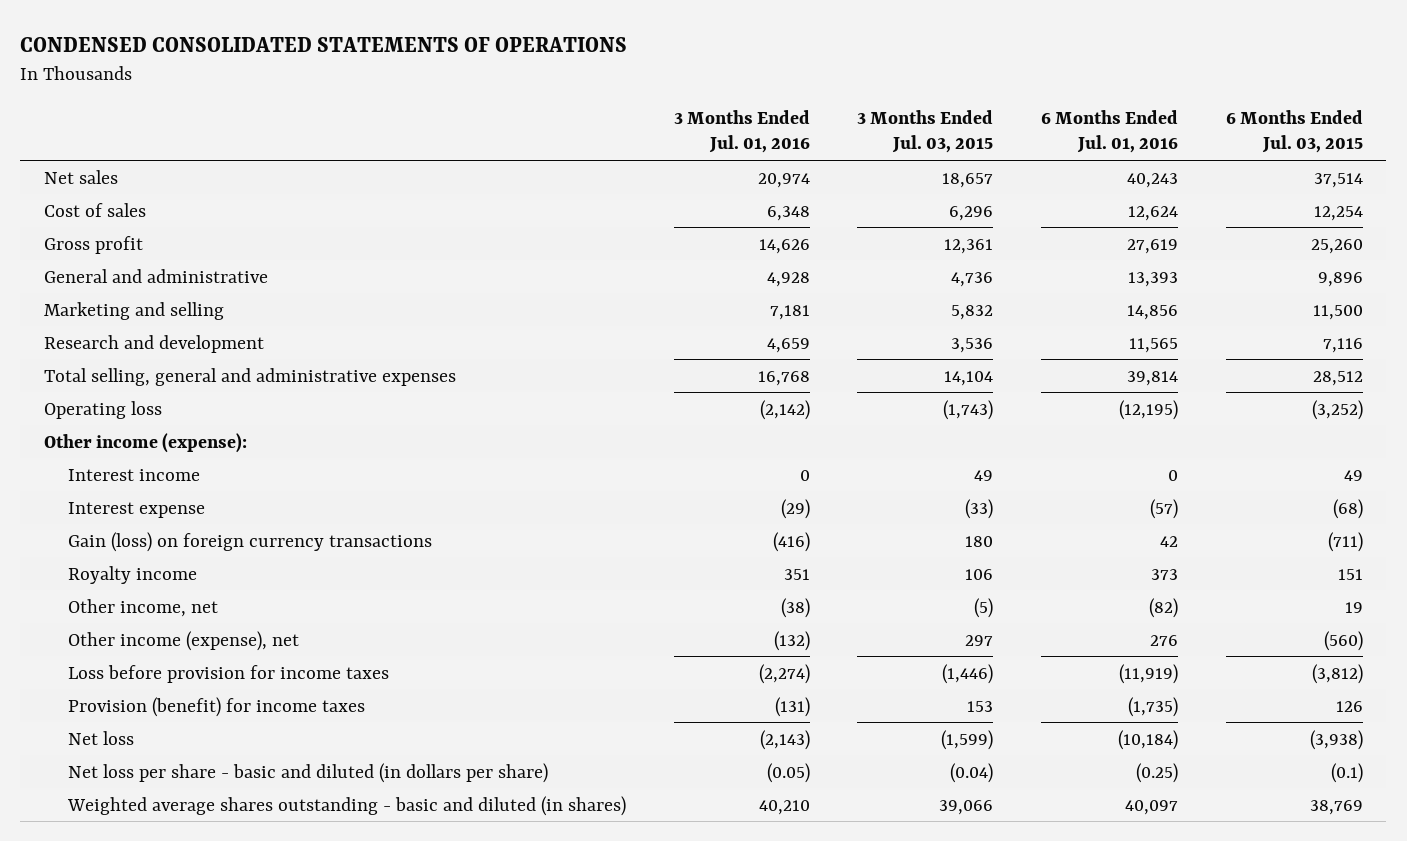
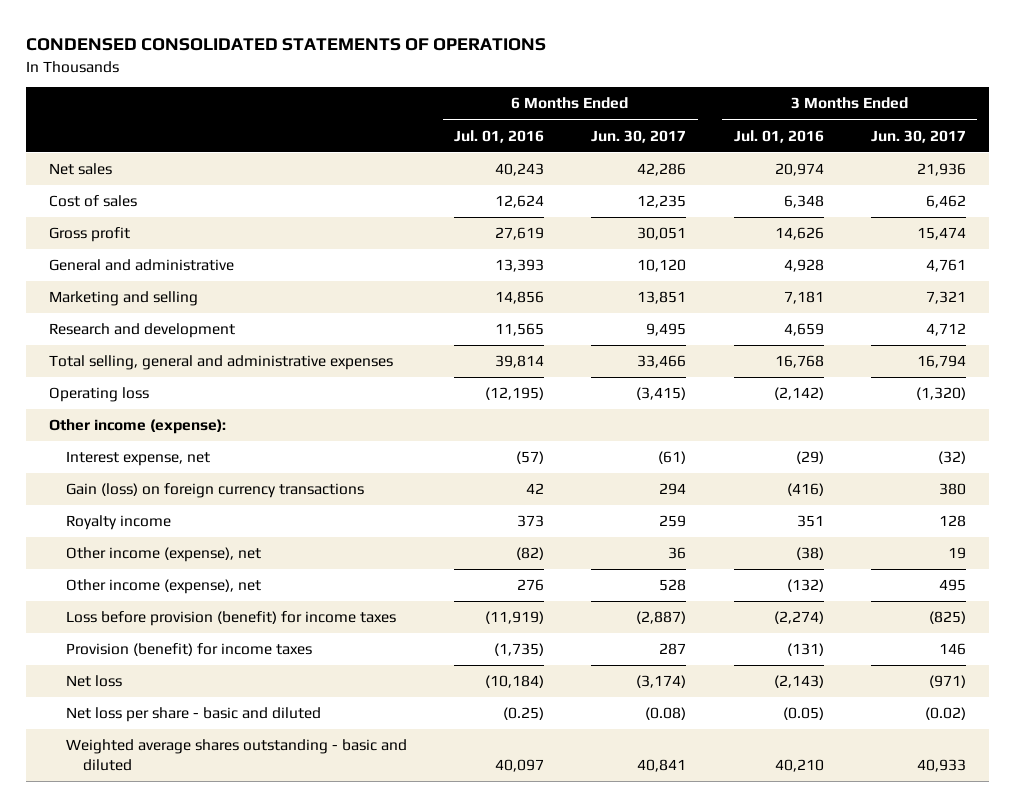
[857,109,994,154] 3 Months Ended Jul. 03, 2015 -> none
[1225,109,1363,154] 6 Months Ended Jul. 03, 2015 -> none
none -> [591,129,687,143] Jun. 30, 2017
none -> [870,129,966,143] Jun. 30, 2017
[68,468,201,481] Interest income -> none
[68,501,206,518] Interest expense -> [66,451,211,467] Interest expense, net
[68,598,219,617] Other income, net -> [66,547,262,563] Other income (expense), net
[68,664,390,683] Loss before provision for income taxes -> [66,611,397,627] Loss before provision (benefit) for income taxes
[68,762,549,783] Net loss per share - basic and diluted (in dollars per share) -> [66,707,322,723] Net loss per share - basic and diluted
[67,795,627,816] Weighted average shares outstanding - basic and diluted (in shares) -> [66,739,408,771] Weighted average shares outstanding - basic and diluted

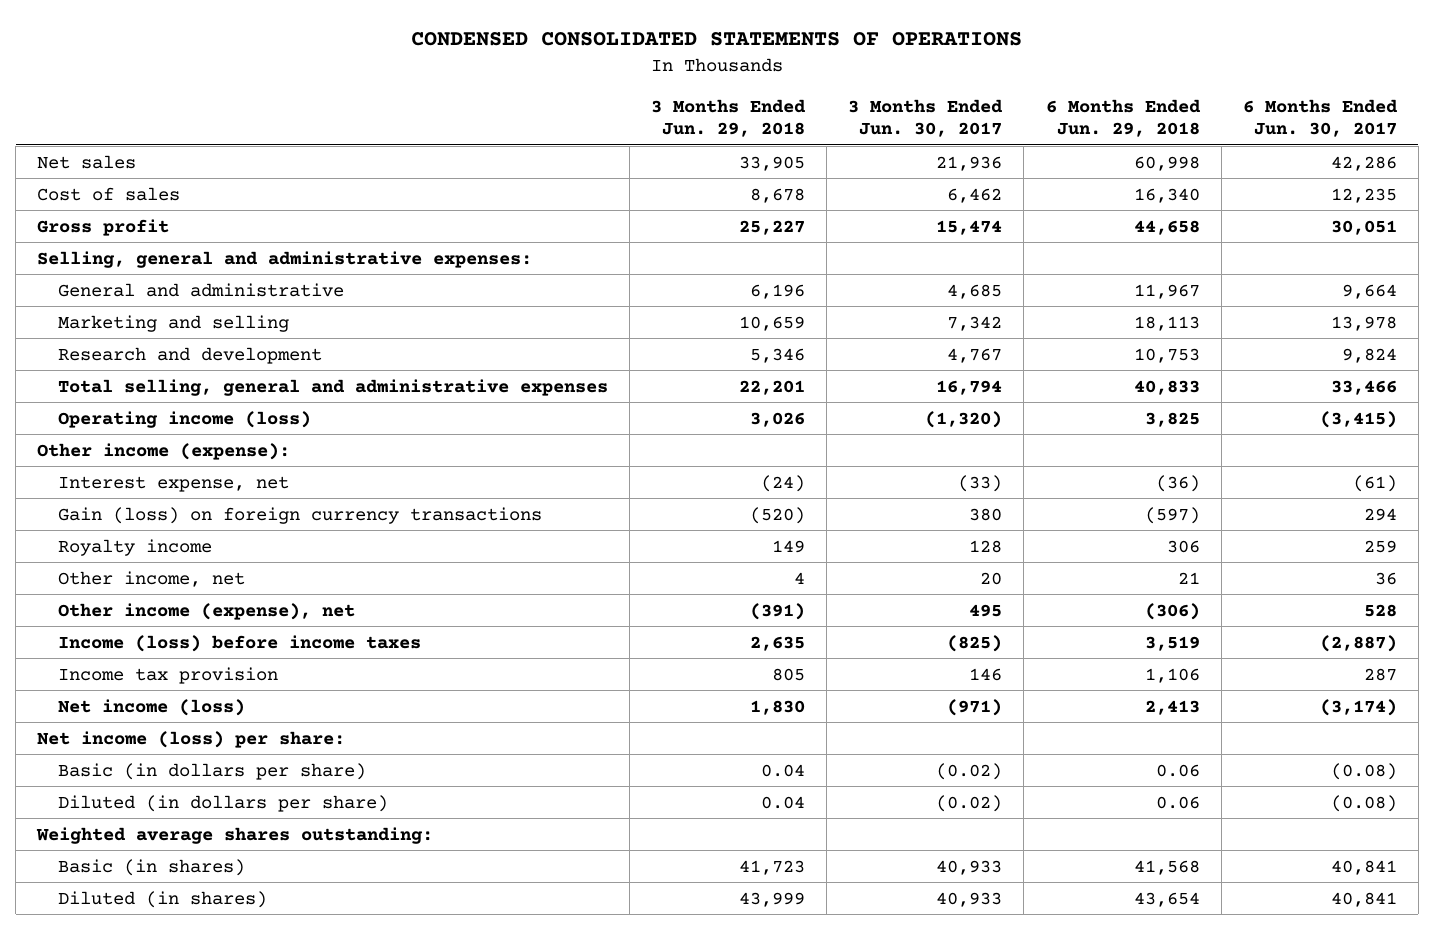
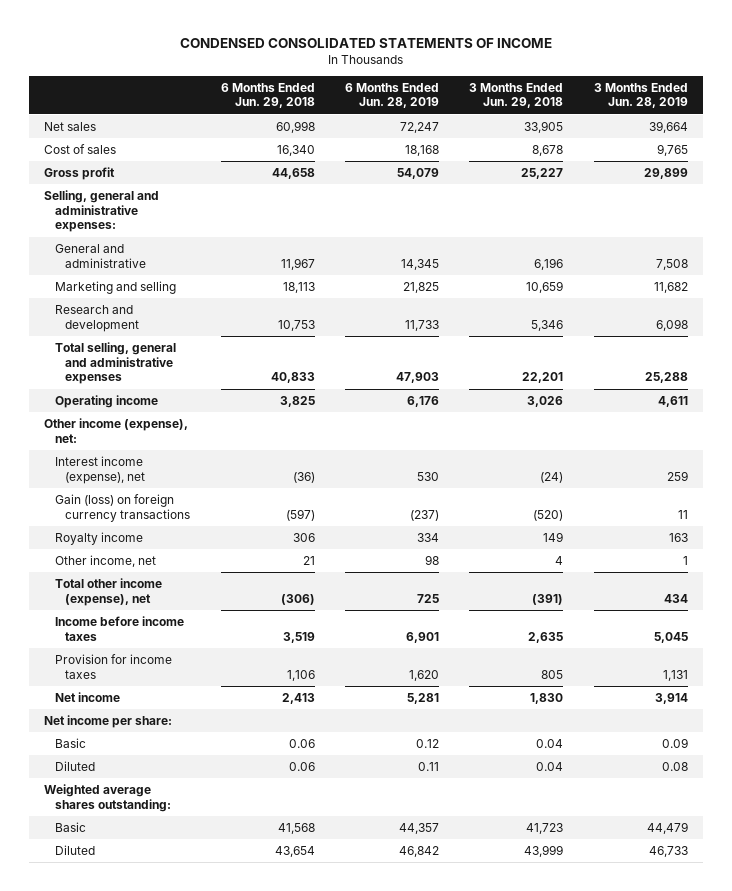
[410,32,1022,47] CONDENSED CONSOLIDATED STATEMENTS OF OPERATIONS -> [179,37,552,48] CONDENSED CONSOLIDATED STATEMENTS OF INCOME
[848,98,1004,138] 3 Months Ended Jun. 30, 2017 -> none
[1242,98,1398,138] 6 Months Ended Jun. 30, 2017 -> none
none -> [344,82,439,109] 6 Months Ended Jun. 28, 2019
none -> [593,82,688,109] 3 Months Ended Jun. 28, 2019
[58,410,312,428] Operating income (loss) -> [54,394,158,408] Operating income
[37,442,291,460] Other income (expense): -> [44,417,189,443] Other income (expense), net:
[58,475,290,492] Interest expense, net -> [54,455,146,484] Interest income (expense), net
[58,602,356,620] Other income (expense), net -> [54,577,162,606] Total other income (expense), net
[58,634,422,652] Income (loss) before income taxes -> [54,615,184,641] Income before income taxes
[58,666,279,684] Income tax provision -> [54,653,172,679] Provision for income taxes
[58,698,246,716] Net income (loss) -> [54,691,120,702] Net income
[37,730,346,748] Net income (loss) per share: -> [44,714,173,728] Net income per share:
[58,762,367,780] Basic (in dollars per share) -> [54,737,86,748] Basic
[58,794,389,812] Diluted (in dollars per share) -> [54,760,95,771] Diluted
[58,858,246,876] Basic (in shares) -> [54,821,86,832] Basic
[58,890,268,908] Diluted (in shares) -> [54,844,95,855] Diluted

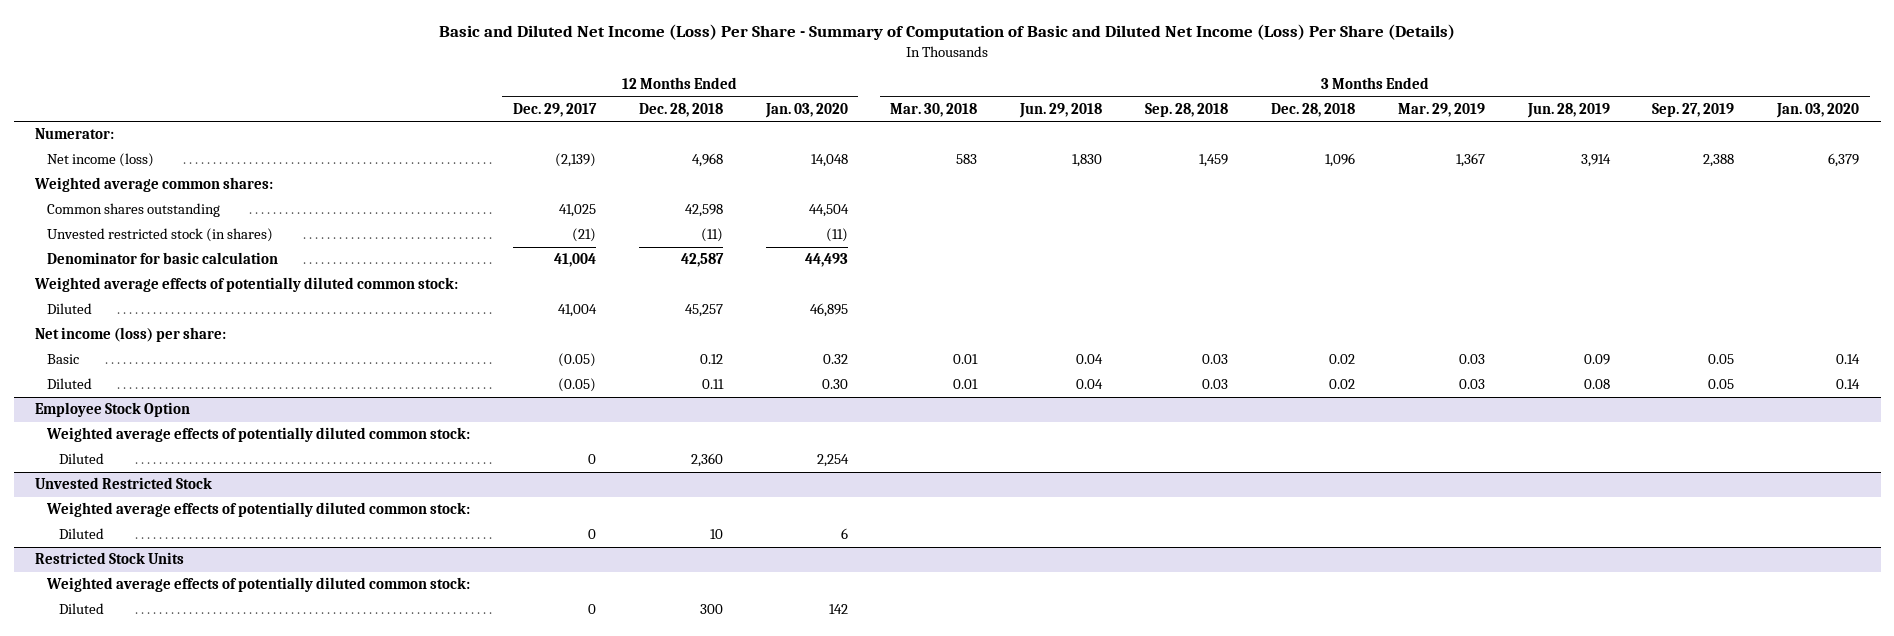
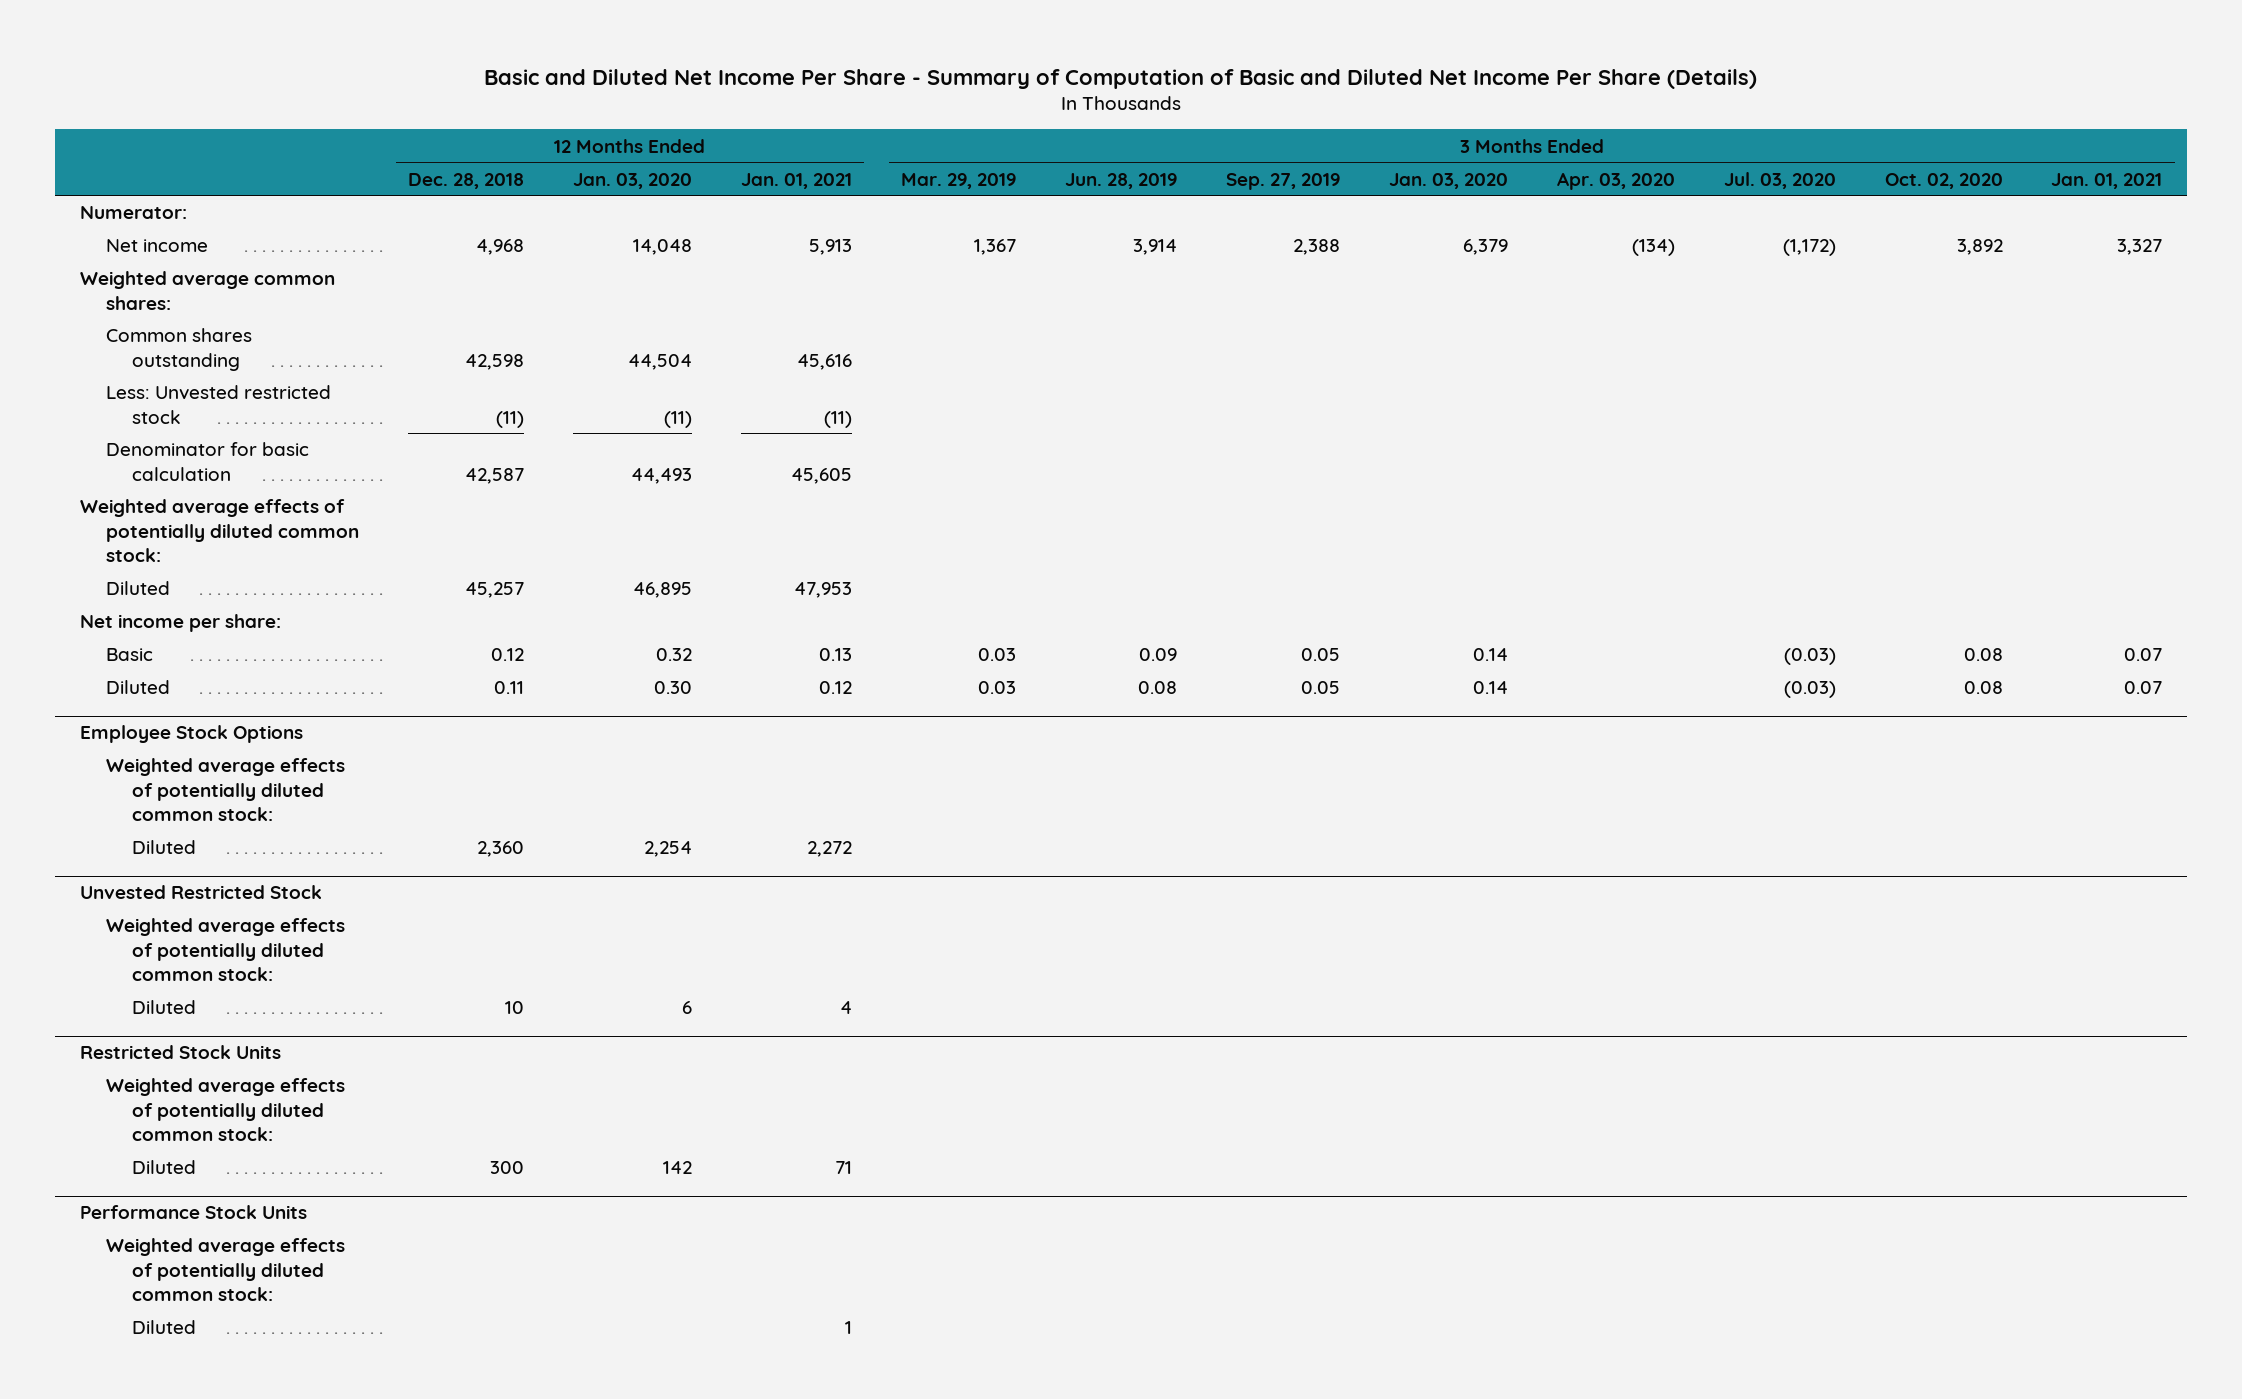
[439,23,1456,40] Basic and Diluted Net Income (Loss) Per Share - Summary of Computation of Basic and Diluted Net Income (Loss) Per Share (Details) -> [484,68,1758,89] Basic and Diluted Net Income Per Share - Summary of Computation of Basic and Diluted Net Income Per Share (Details)
[512,102,597,117] Dec. 29, 2017 -> none
[890,102,978,117] Mar. 30, 2018 -> none
[1019,102,1103,118] Jun. 29, 2018 -> none
[1145,102,1229,117] Sep. 28, 2018 -> none
[1270,102,1355,117] Dec. 28, 2018 -> none
none -> [740,172,852,189] Jan. 01, 2021
none -> [1556,171,1675,190] Apr. 03, 2020
none -> [1723,171,1836,189] Jul. 03, 2020
none -> [1884,172,2003,189] Oct. 02, 2020
none -> [2051,172,2163,189] Jan. 01, 2021
[47,153,155,168] Net income (loss) -> [106,239,209,253] Net income
[47,228,274,243] Unvested restricted stock (in shares) -> [106,385,332,424] Less: Unvested restricted stock
[35,327,227,343] Net income (loss) per share: -> [79,614,281,633] Net income per share:
[35,402,191,418] Employee Stock Option -> [79,725,303,744] Employee Stock Options
none -> [79,1205,307,1220] Performance Stock Units
none -> [106,1238,346,1302] Weighted average effects of potentially diluted common stock:
none -> [132,1320,197,1335] Diluted

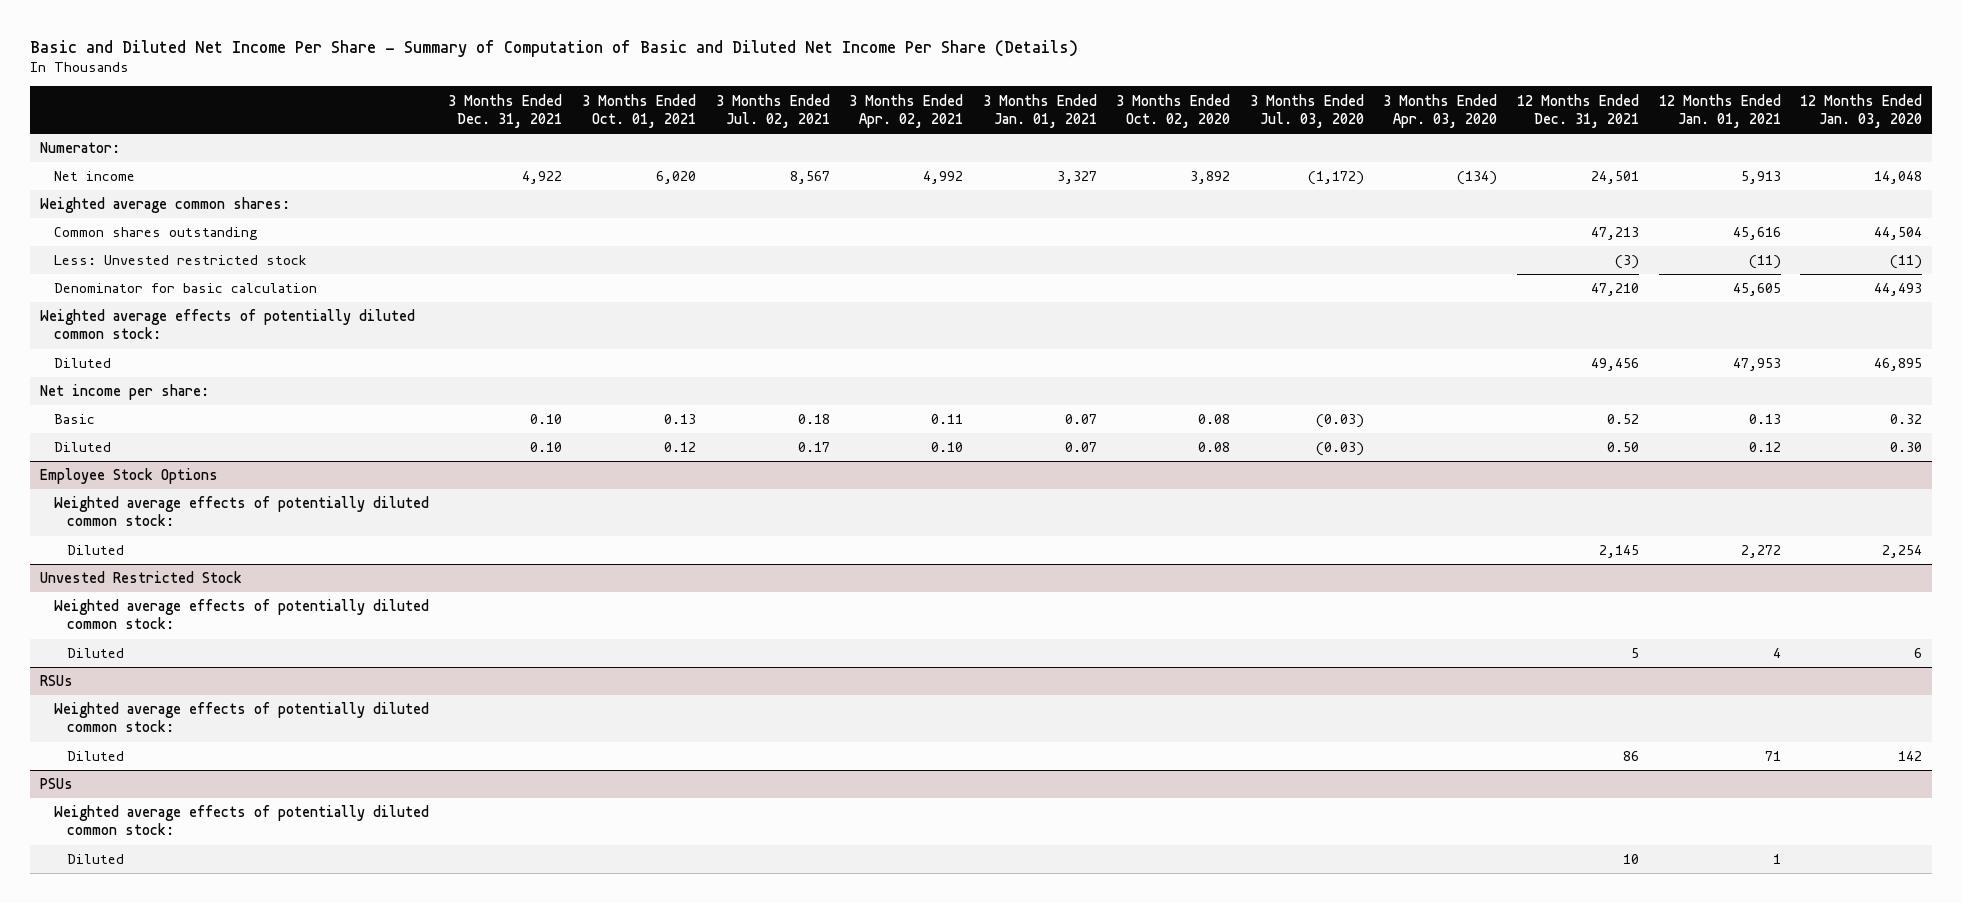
[407,172,524,189] Dec. 28, 2018 -> none
[900,172,1016,189] Mar. 29, 2019 -> none
[1064,172,1177,189] Jun. 28, 2019 -> none
[1225,172,1340,190] Sep. 27, 2019 -> none
[1388,172,1508,189] Jan. 03, 2020 -> none
none -> [448,93,563,128] 3 Months Ended Dec. 31, 2021
none -> [581,93,696,128] 3 Months Ended Oct. 01, 2021
none -> [715,93,830,128] 3 Months Ended Jul. 02, 2021
none -> [849,93,964,128] 3 Months Ended Apr. 02, 2021
none -> [1516,93,1639,128] 12 Months Ended Dec. 31, 2021
[79,1045,281,1060] Restricted Stock Units -> [40,675,74,687] RSUs
[79,1205,307,1220] Performance Stock Units -> [40,778,74,790] PSUs

